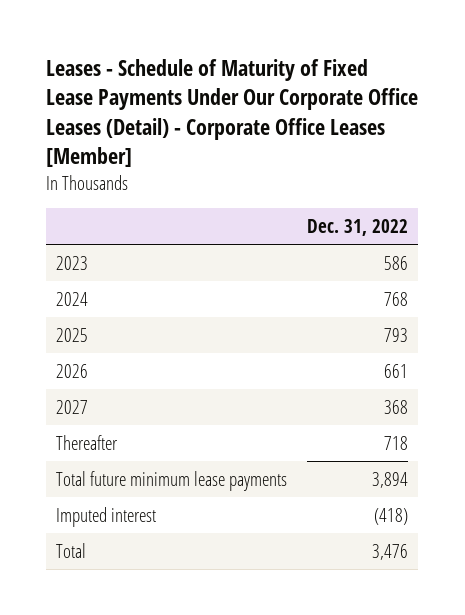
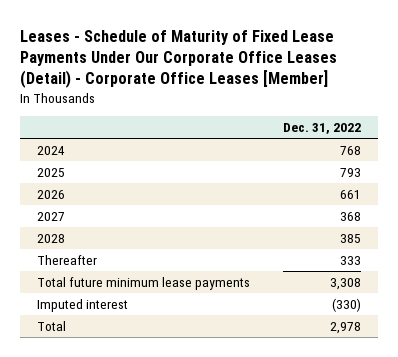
[56,255,89,270] 2023 -> none
none -> [36,233,65,243] 2028
[384,435,409,450] 718 -> [340,255,362,265] 333
[372,471,409,488] 3,894 -> [330,277,362,290] 3,308
[374,507,409,525] (418) -> [332,297,362,312] (330)
[372,543,409,560] 3,476 -> [330,321,362,334] 2,978

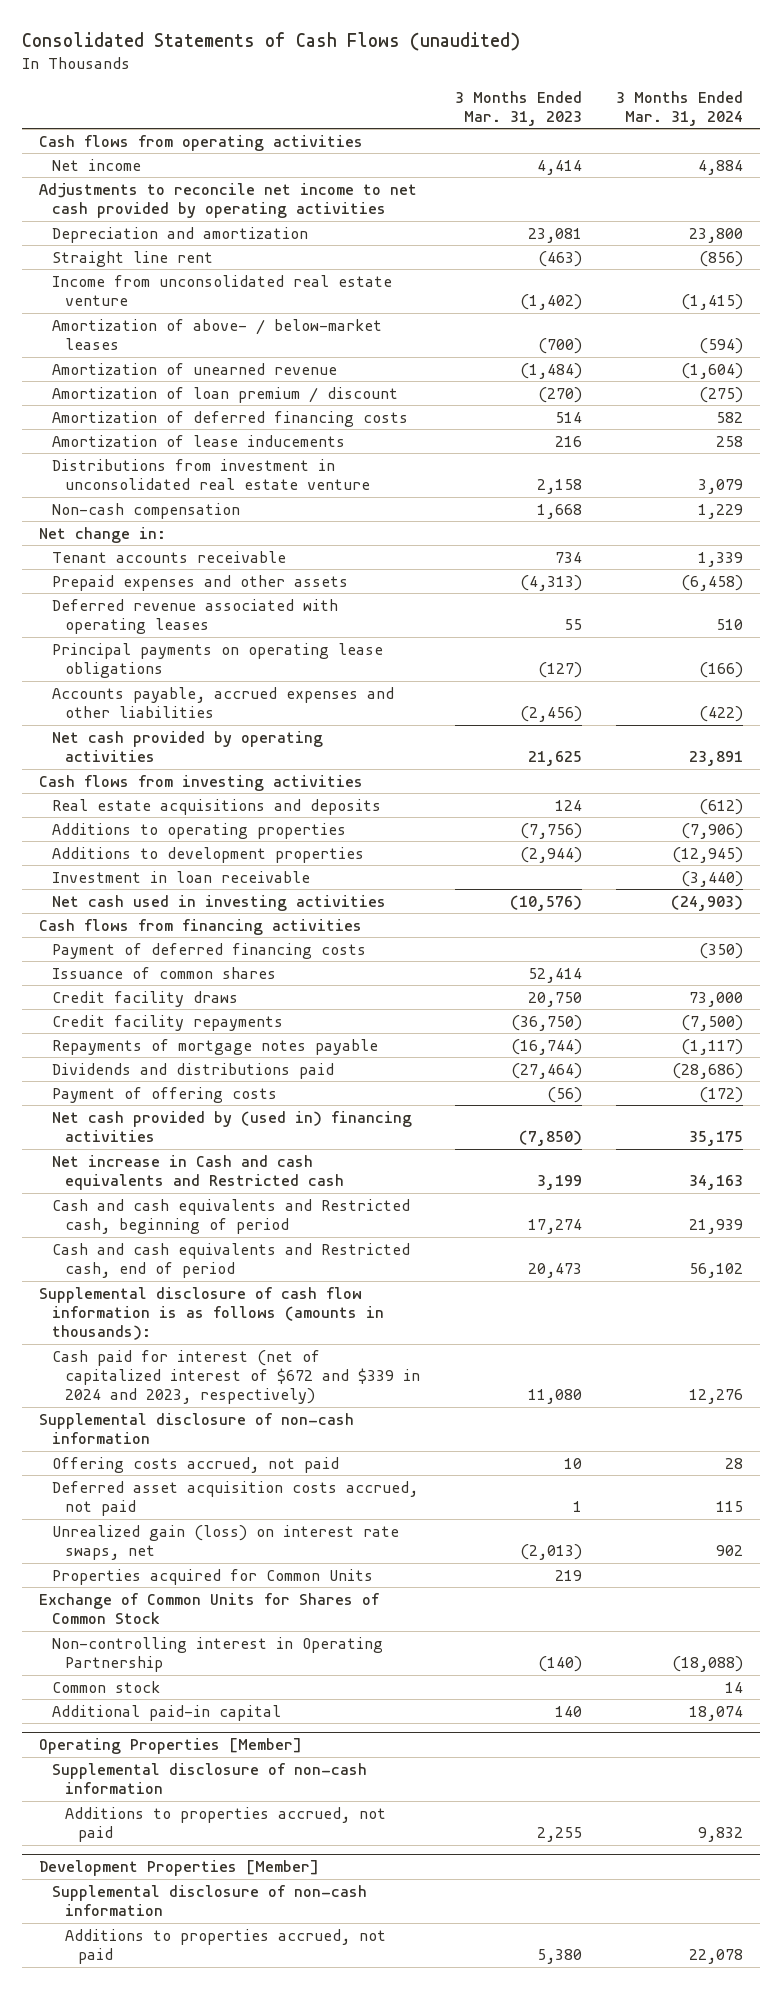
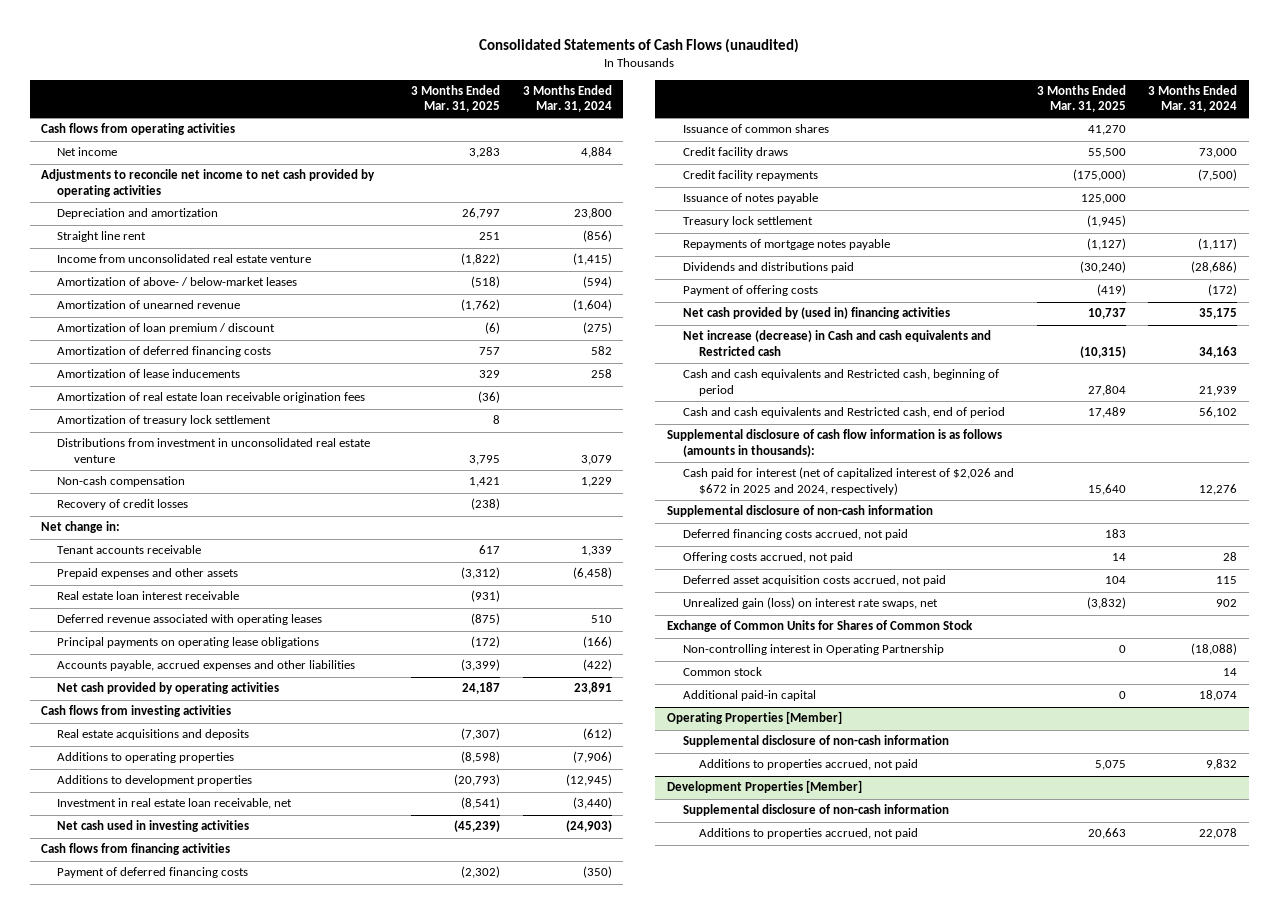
[454,90,582,126] 3 Months Ended Mar. 31, 2023 -> none
none -> [411,84,501,113] 3 Months Ended Mar. 31, 2025
none -> [57,392,366,404] Amortization of real estate loan receivable origination fees
none -> [57,415,272,427] Amortization of treasury lock settlement
none -> [57,499,189,511] Recovery of credit losses
none -> [57,591,240,601] Real estate loan interest receivable
[51,870,310,883] Investment in loan receivable -> [57,798,293,810] Investment in real estate loan receivable, net
none -> [682,193,818,205] Issuance of notes payable
none -> [682,216,813,228] Treasury lock settlement
[51,1154,345,1191] Net increase in Cash and cash equivalents and Restricted cash -> [682,330,991,356] Net increase (decrease) in Cash and cash equivalents and Restricted cash
[51,1349,421,1405] Cash paid for interest (net of capitalized interest of $672 and $339 in 2024 and 2023, respectively) -> [682,467,1014,495] Cash paid for interest (net of capitalized interest of $2,026 and $672 in 2025 and 2024, respectively)
none -> [682,529,908,541] Deferred financing costs accrued, not paid
[51,1568,373,1585] Properties acquired for Common Units -> none

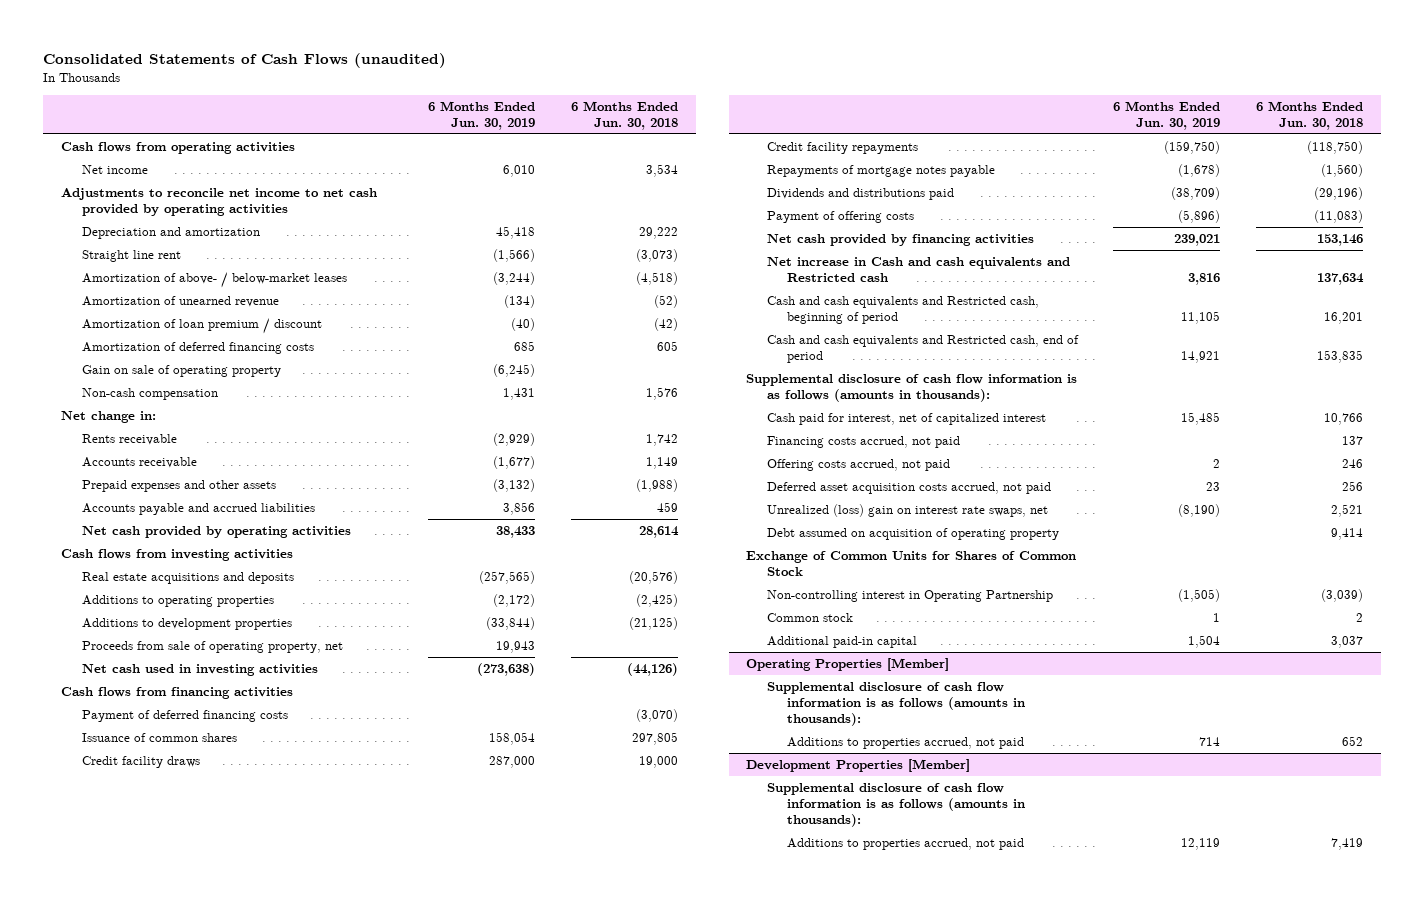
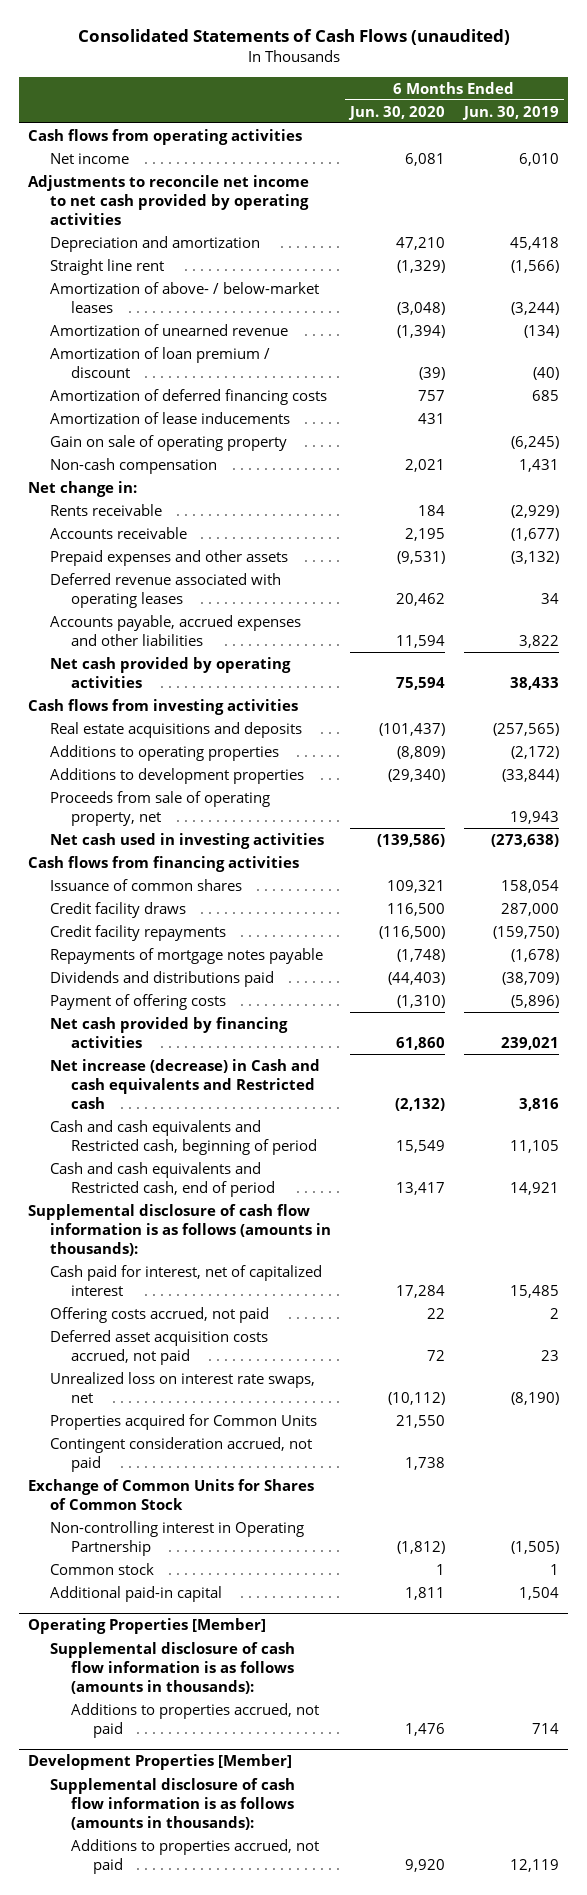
[570,100,678,130] 6 Months Ended Jun. 30, 2018 -> none
none -> [347,105,445,120] Jun. 30, 2020
none -> [49,411,290,424] Amortization of lease inducements
none -> [49,572,281,608] Deferred revenue associated with operating leases
[81,502,315,515] Accounts payable and accrued liabilities -> [49,614,301,646] Accounts payable, accrued expenses and other liabilities
[503,501,536,515] 3,856 -> [518,634,559,648] 3,822
[81,709,288,722] Payment of deferred financing costs -> none
[766,256,1070,282] Net increase in Cash and cash equivalents and Restricted cash -> [49,1058,320,1109] Net increase (decrease) in Cash and cash equivalents and Restricted cash
[766,435,960,448] Financing costs accrued, not paid -> none
[766,527,1059,540] Debt assumed on acquisition of operating property -> none
[766,503,1048,517] Unrealized (loss) gain on interest rate swaps, net -> [49,1371,315,1403] Unrealized loss on interest rate swaps, net
none -> [49,1413,317,1430] Properties acquired for Common Units
none -> [49,1436,312,1472] Contingent consideration accrued, not paid

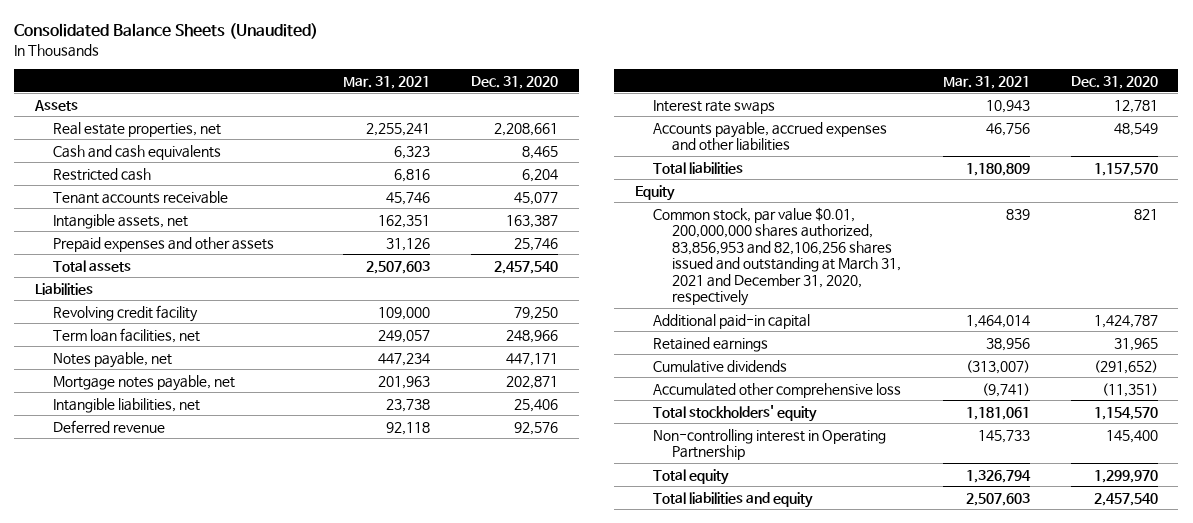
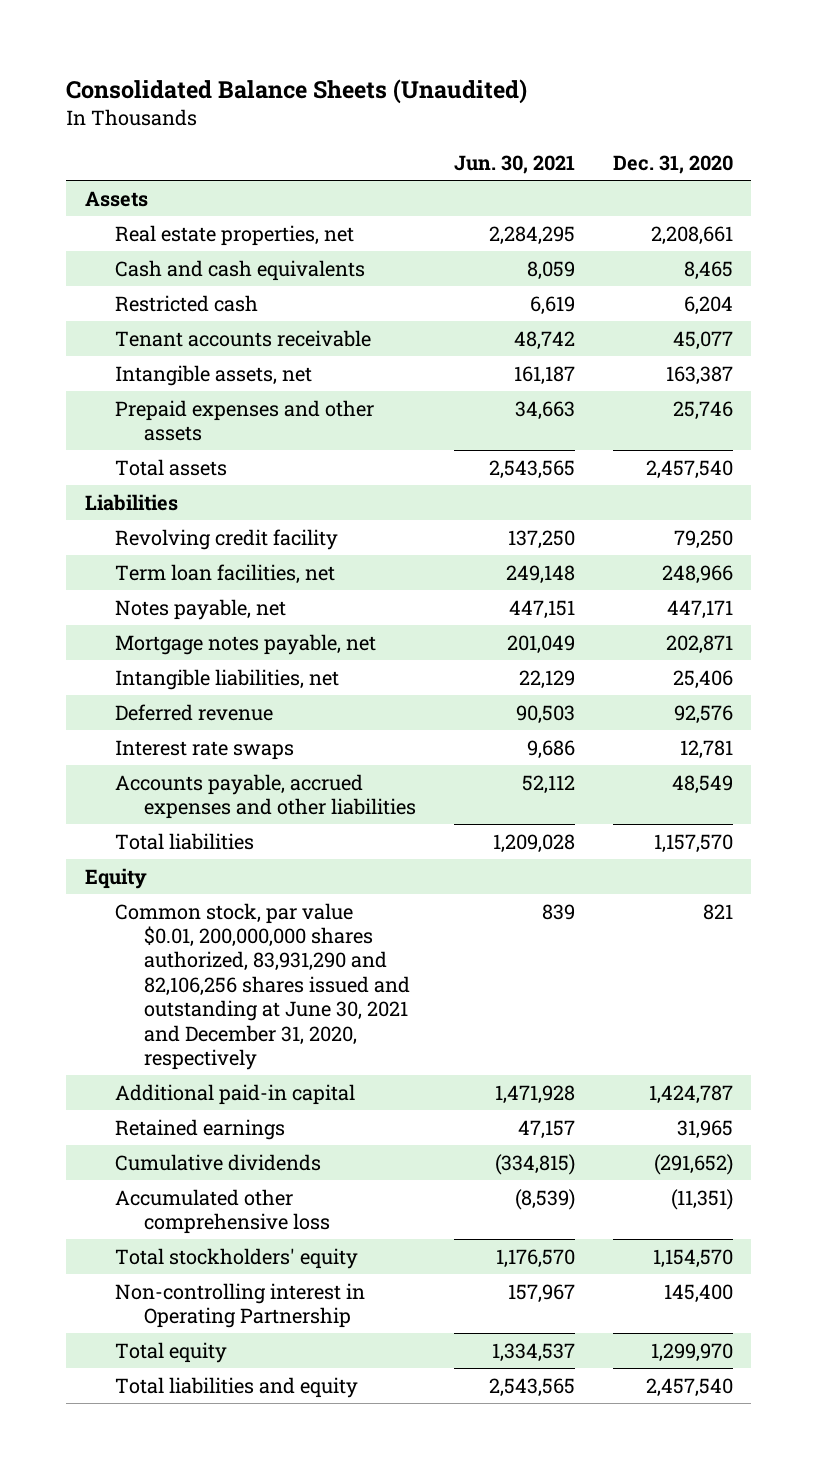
[342,75,430,89] Mar. 31, 2021 -> none
none -> [453,155,575,175] Jun. 30, 2021
[653,206,902,307] Common stock, par value $0.01, 200,000,000 shares authorized, 83,856,953 and 82,106,256 shares issued and outstanding at March 31, 2021 and December 31, 2020, respectively -> [114,902,411,1071] Common stock, par value $0.01, 200,000,000 shares authorized, 83,931,290 and 82,106,256 shares issued and outstanding at June 30, 2021 and December 31, 2020, respectively

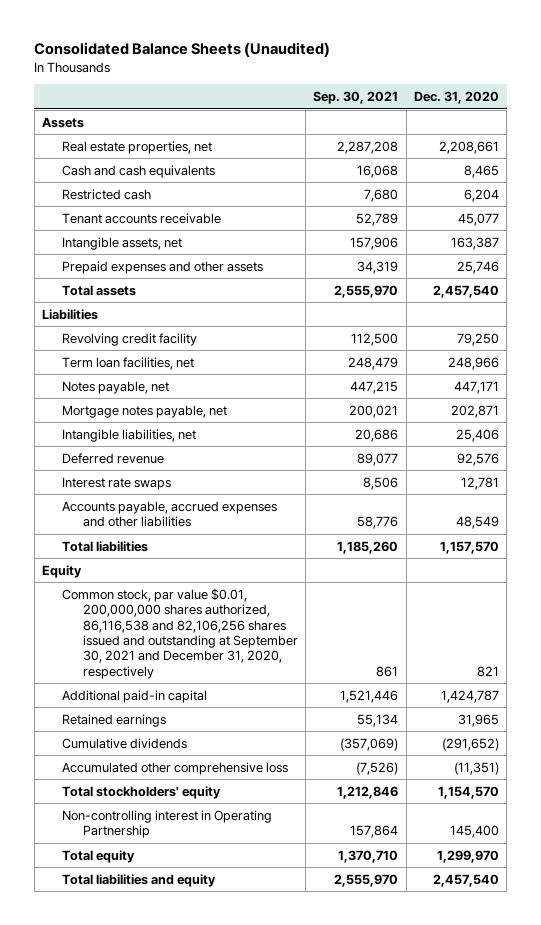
[453,155,575,175] Jun. 30, 2021 -> none
none -> [313,91,399,105] Sep. 30, 2021
[114,902,411,1071] Common stock, par value $0.01, 200,000,000 shares authorized, 83,931,290 and 82,106,256 shares issued and outstanding at June 30, 2021 and December 31, 2020, respectively -> [62,587,298,679] Common stock, par value $0.01, 200,000,000 shares authorized, 86,116,538 and 82,106,256 shares issued and outstanding at September 30, 2021 and December 31, 2020, respectively

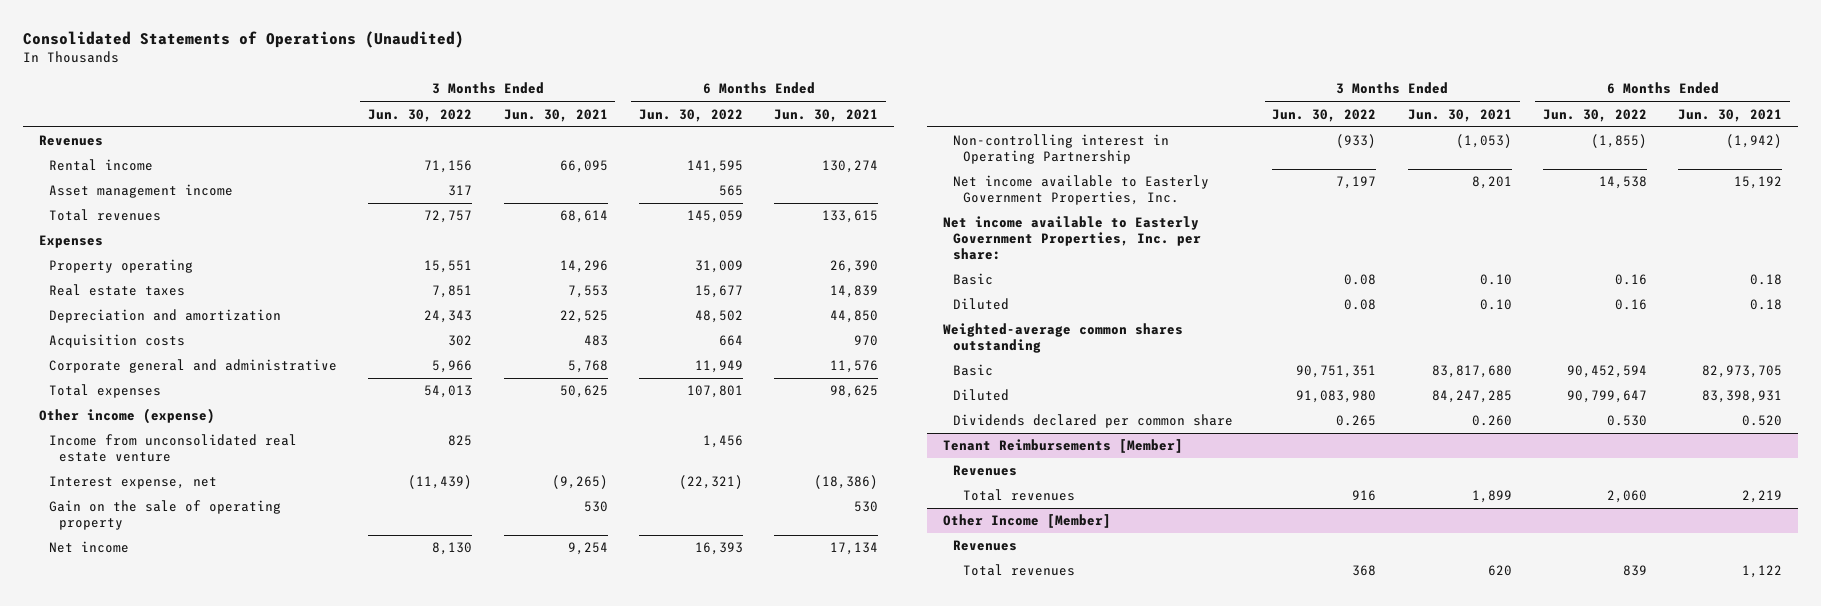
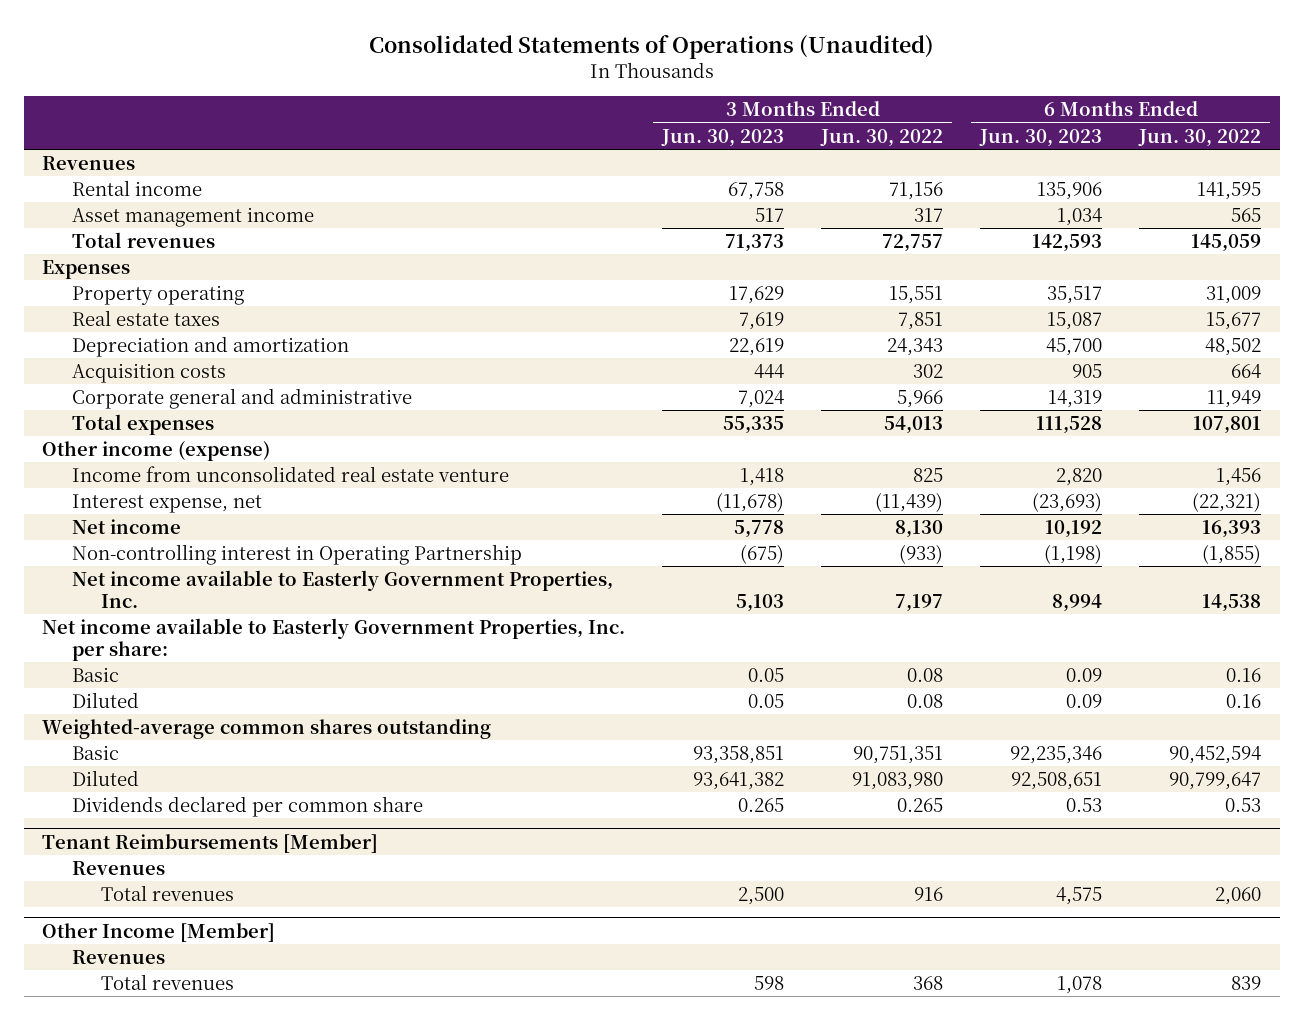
[503,108,608,122] Jun. 30, 2021 -> none
[774,108,879,122] Jun. 30, 2021 -> none
none -> [661,128,785,147] Jun. 30, 2023
none -> [979,128,1103,147] Jun. 30, 2023
[48,500,281,531] Gain on the sale of operating property -> none
[1607,415,1648,427] 0.530 -> [1225,797,1262,812] 0.53

